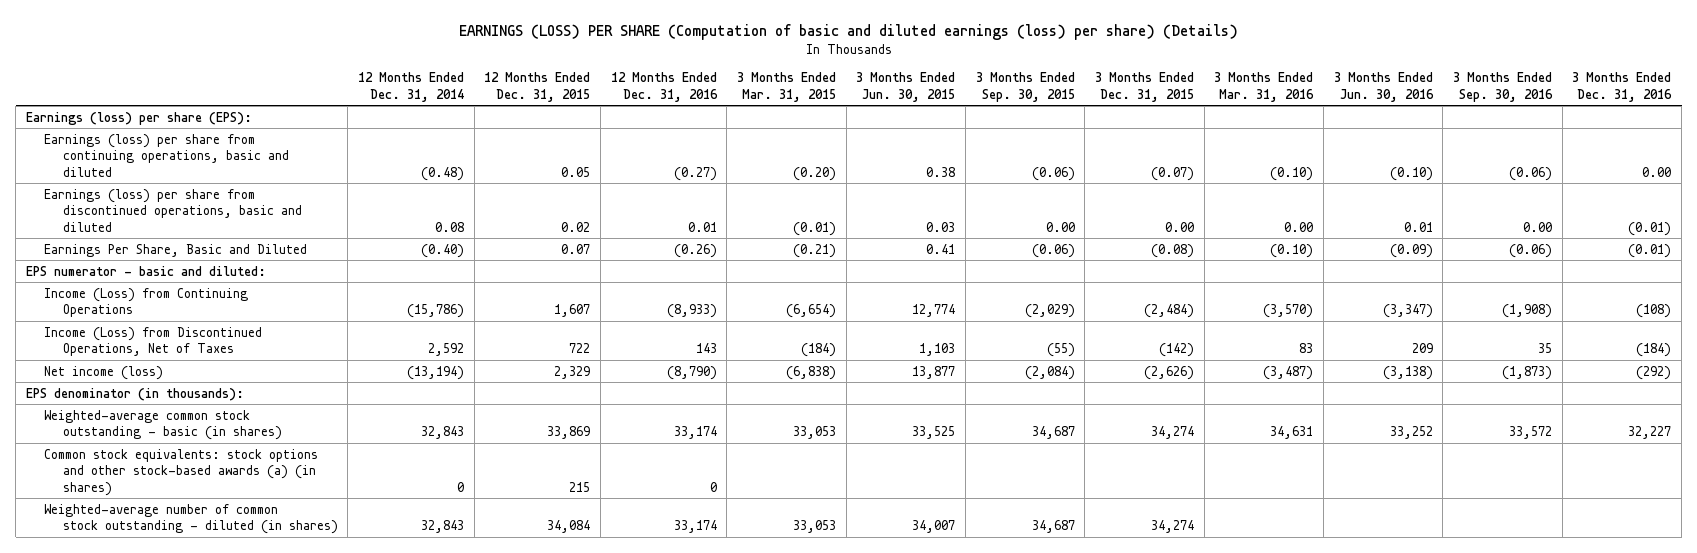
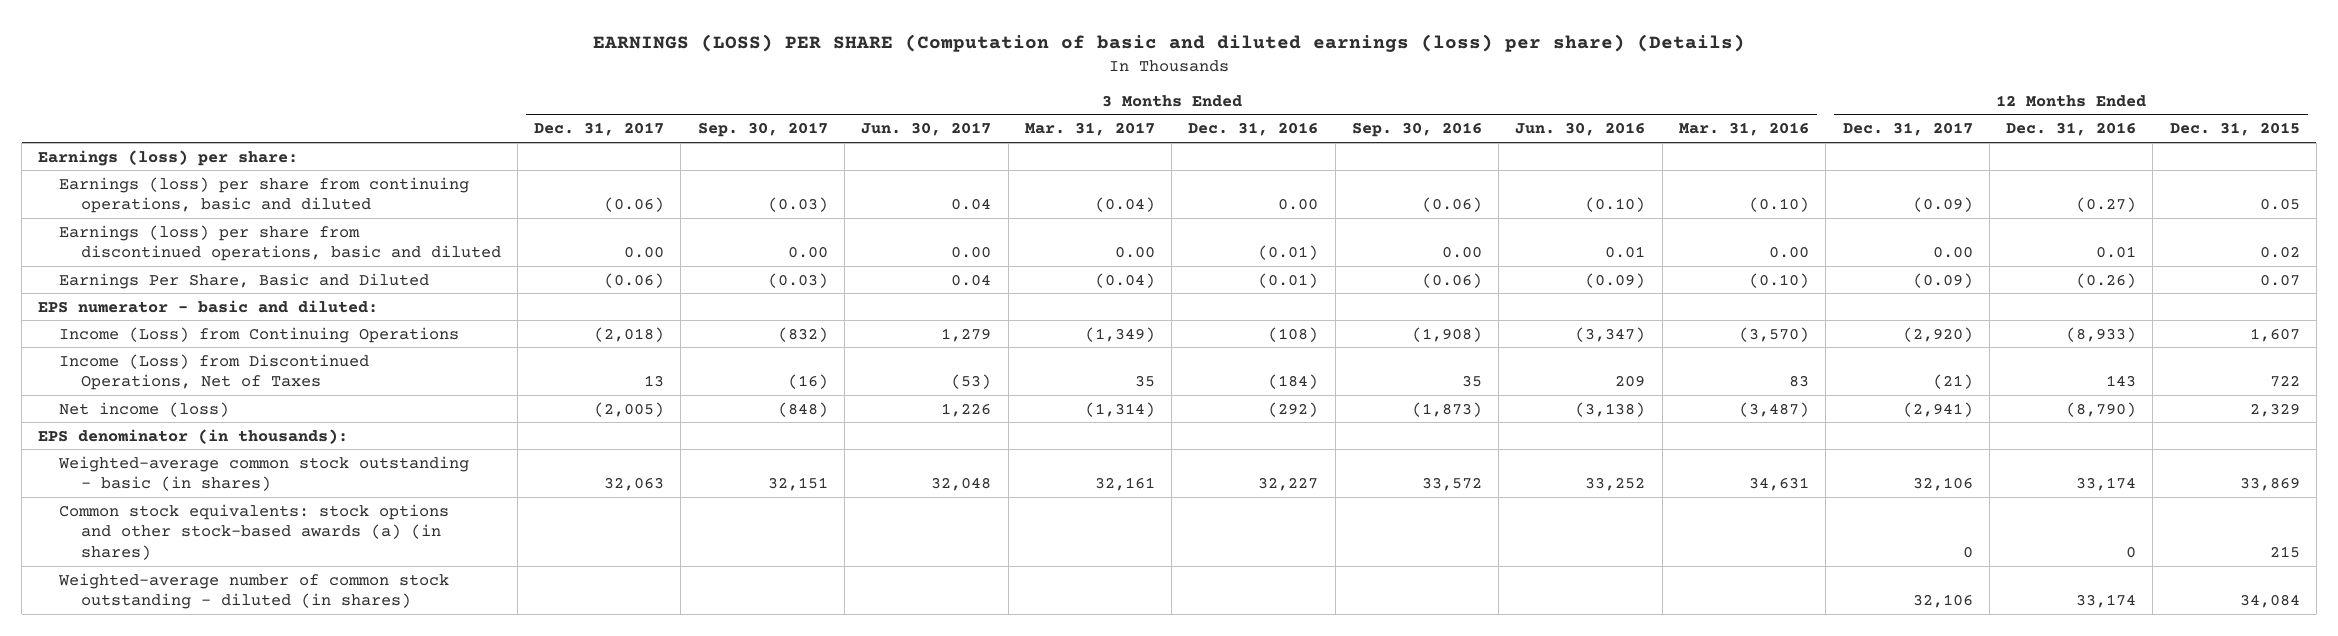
[358,72,465,102] 12 Months Ended Dec. 31, 2014 -> none
[737,72,837,102] 3 Months Ended Mar. 31, 2015 -> none
[856,72,956,102] 3 Months Ended Jun. 30, 2015 -> none
[975,72,1075,102] 3 Months Ended Sep. 30, 2015 -> none
[1095,72,1195,102] 3 Months Ended Dec. 31, 2015 -> none
none -> [534,122,665,137] Dec. 31, 2017
none -> [697,122,828,138] Sep. 30, 2017
none -> [861,122,992,137] Jun. 30, 2017
none -> [1024,122,1155,137] Mar. 31, 2017
none -> [1842,122,1973,137] Dec. 31, 2017
[25,111,252,125] Earnings (loss) per share (EPS): -> [38,149,299,166] Earnings (loss) per share:

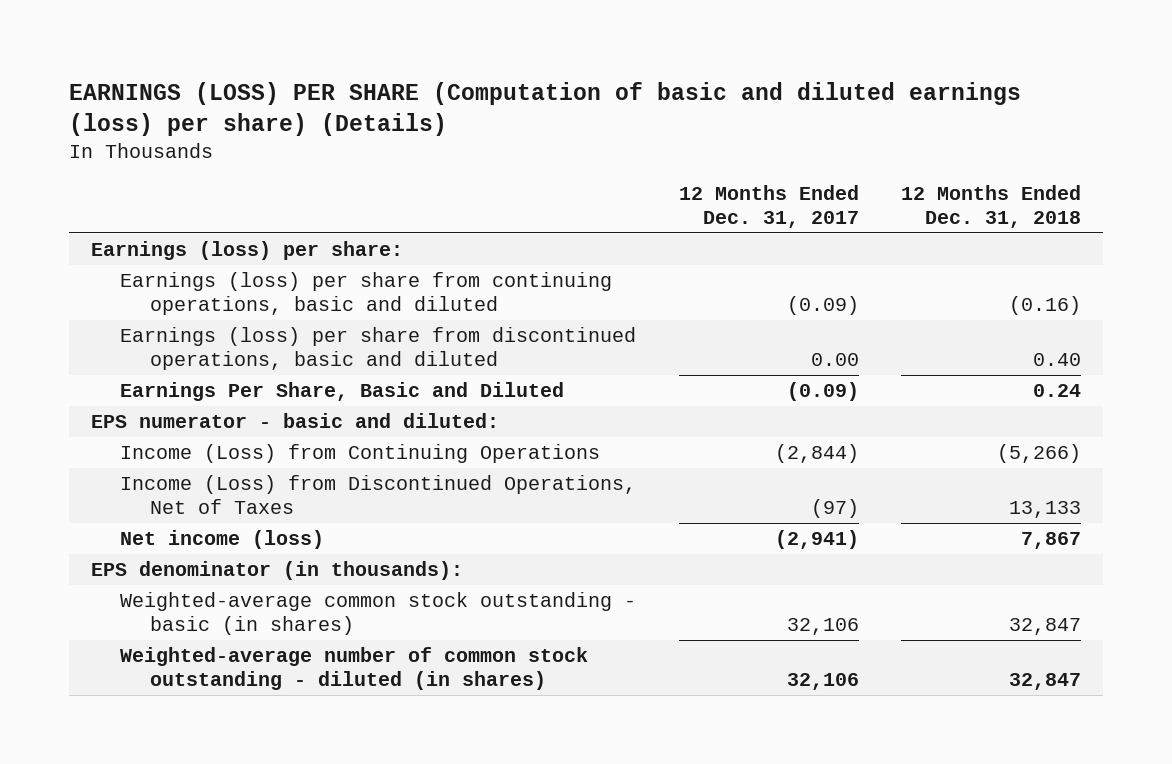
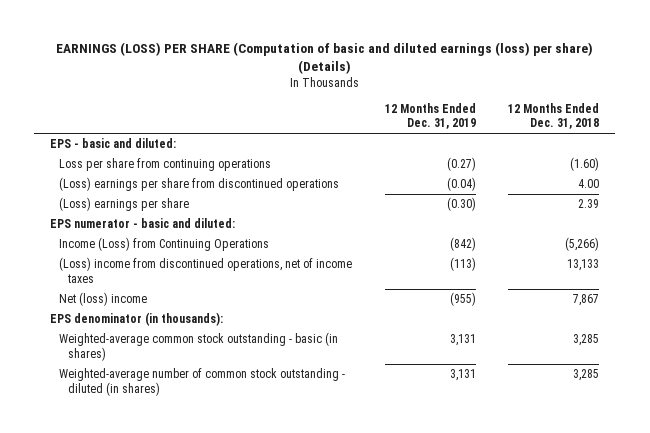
[678,184,859,229] 12 Months Ended Dec. 31, 2017 -> none
none -> [384,102,476,130] 12 Months Ended Dec. 31, 2019
[90,240,403,260] Earnings (loss) per share: -> none
none -> [50,138,177,149] EPS - basic and diluted:
[120,271,613,316] Earnings (loss) per share from continuing operations, basic and diluted -> [59,158,272,172] Loss per share from continuing operations
[1009,296,1082,316] (0.16) -> [570,157,600,172] (1.60)
[120,326,637,371] Earnings (loss) per share from discontinued operations, basic and diluted -> [59,177,340,192] (Loss) earnings per share from discontinued operations
[1033,353,1082,367] 0.40 -> [578,179,600,189] 4.00
[120,381,565,401] Earnings Per Share, Basic and Diluted -> [59,197,190,212] (Loss) earnings per share
[1033,383,1082,397] 0.24 -> [578,199,600,209] 2.39
[120,474,637,515] Income (Loss) from Discontinued Operations, Net of Taxes -> [59,257,353,283] (Loss) income from discontinued operations, net of income taxes
[120,529,325,549] Net income (loss) -> [59,292,148,307] Net (loss) income
[1009,618,1082,636] 32,847 -> [573,334,600,347] 3,285
[1009,673,1082,691] 32,847 -> [573,369,600,382] 3,285

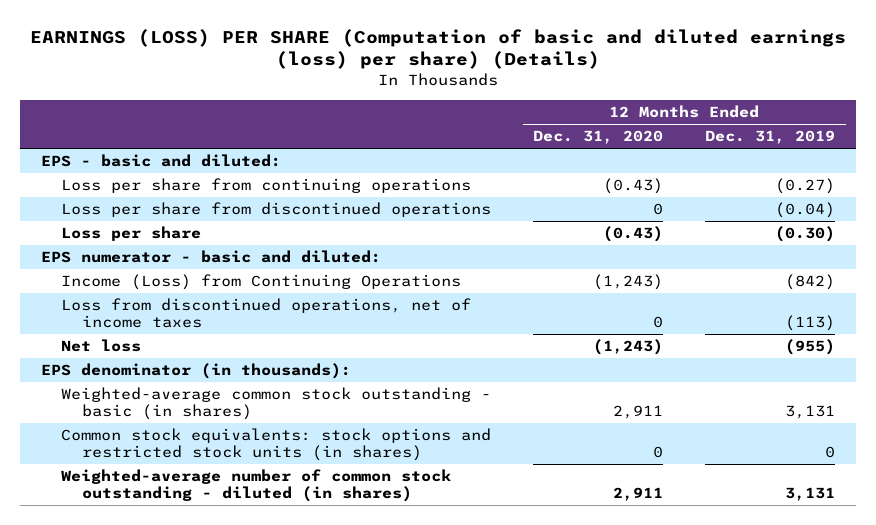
[508,102,600,130] 12 Months Ended Dec. 31, 2018 -> none
none -> [533,130,664,145] Dec. 31, 2020
[59,177,340,192] (Loss) earnings per share from discontinued operations -> [61,202,492,218] Loss per share from discontinued operations
[59,197,190,212] (Loss) earnings per share -> [61,226,202,242] Loss per share
[59,257,353,283] (Loss) income from discontinued operations, net of income taxes -> [61,298,472,329] Loss from discontinued operations, net of income taxes
[59,292,148,307] Net (loss) income -> [61,339,142,353] Net loss
none -> [61,428,492,462] Common stock equivalents: stock options and restricted stock units (in shares)

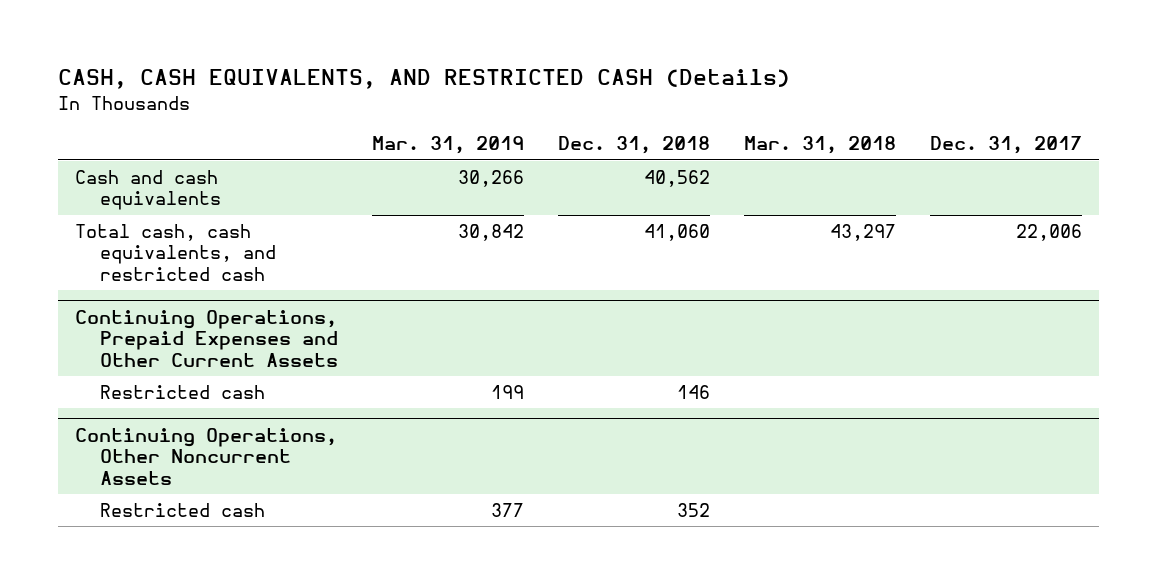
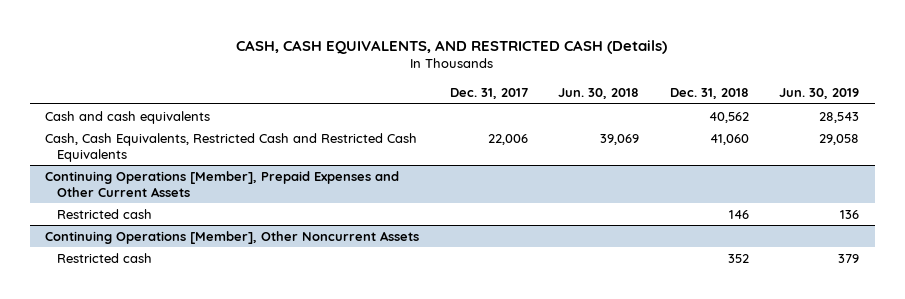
[372,136,525,155] Mar. 31, 2019 -> none
[743,136,896,155] Mar. 31, 2018 -> none
none -> [558,88,640,100] Jun. 30, 2018
none -> [779,88,860,100] Jun. 30, 2019
[74,223,277,281] Total cash, cash equivalents, and restricted cash -> [45,132,418,162] Cash, Cash Equivalents, Restricted Cash and Restricted Cash Equivalents
[74,309,339,367] Continuing Operations, Prepaid Expenses and Other Current Assets -> [45,170,400,197] Continuing Operations [Member], Prepaid Expenses and Other Current Assets
[74,427,337,485] Continuing Operations, Other Noncurrent Assets -> [45,230,420,244] Continuing Operations [Member], Other Noncurrent Assets

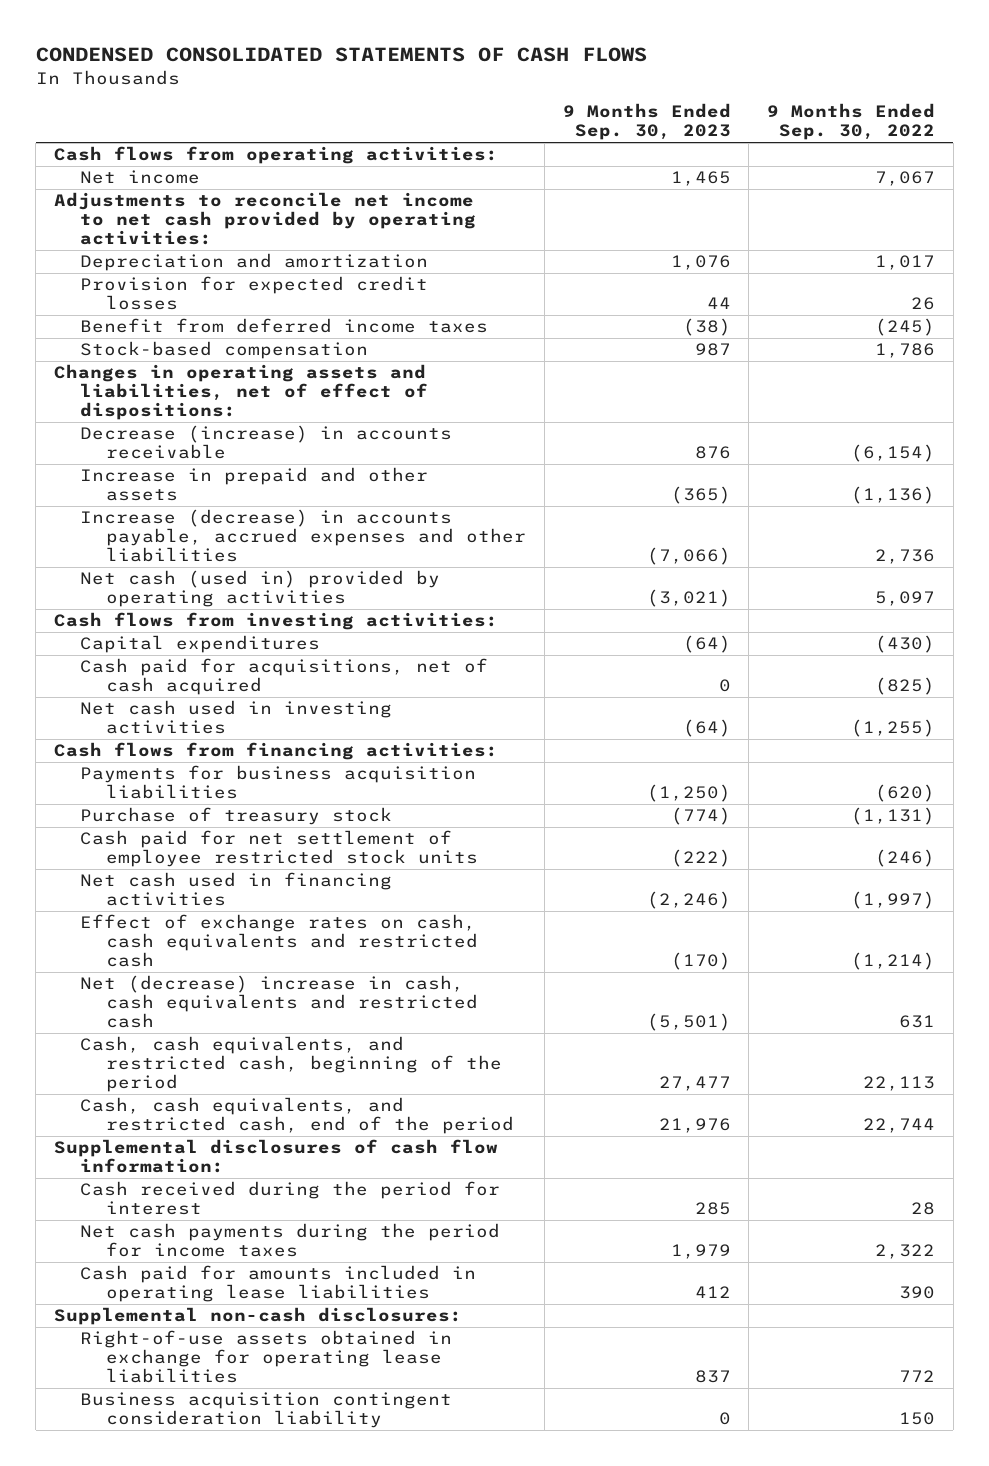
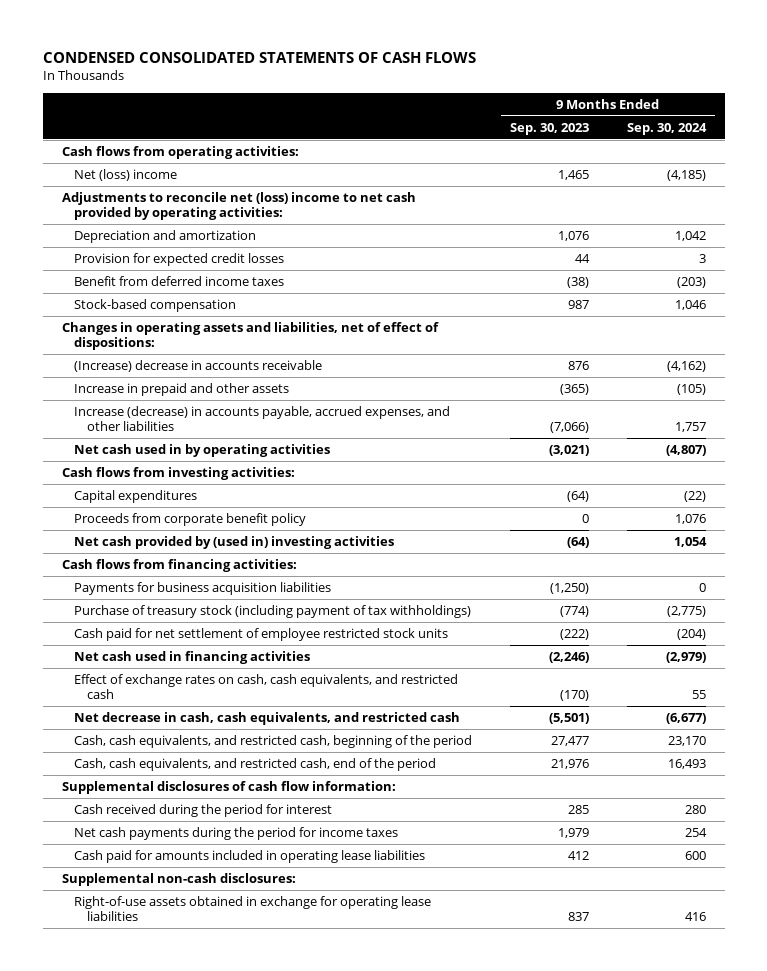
[767,103,936,141] 9 Months Ended Sep. 30, 2022 -> none
none -> [626,122,707,135] Sep. 30, 2024
[80,170,201,185] Net income -> [74,168,178,181] Net (loss) income
[53,192,477,246] Adjustments to reconcile net income to net cash provided by operating activities: -> [61,191,416,220] Adjustments to reconcile net (loss) income to net cash provided by operating activities:
[80,425,453,460] Decrease (increase) in accounts receivable -> [74,359,323,372] (Increase) decrease in accounts receivable
[80,509,527,563] Increase (decrease) in accounts payable, accrued expenses and other liabilities -> [74,405,451,431] Increase (decrease) in accounts payable, accrued expenses, and other liabilities
[80,570,441,608] Net cash (used in) provided by operating activities -> [74,443,331,457] Net cash used in by operating activities
[80,658,489,696] Cash paid for acquisitions, net of cash acquired -> none
none -> [74,512,307,526] Proceeds from corporate benefit policy
[80,700,393,735] Net cash used in investing activities -> [74,535,395,549] Net cash provided by (used in) investing activities
[80,807,393,826] Purchase of treasury stock -> [74,604,472,618] Purchase of treasury stock (including payment of tax withholdings)
[80,914,479,968] Effect of exchange rates on cash, cash equivalents and restricted cash -> [74,673,459,699] Effect of exchange rates on cash, cash equivalents, and restricted cash
[80,975,479,1029] Net (decrease) increase in cash, cash equivalents and restricted cash -> [74,711,461,725] Net decrease in cash, cash equivalents, and restricted cash
[80,1392,453,1429] Business acquisition contingent consideration liability -> none

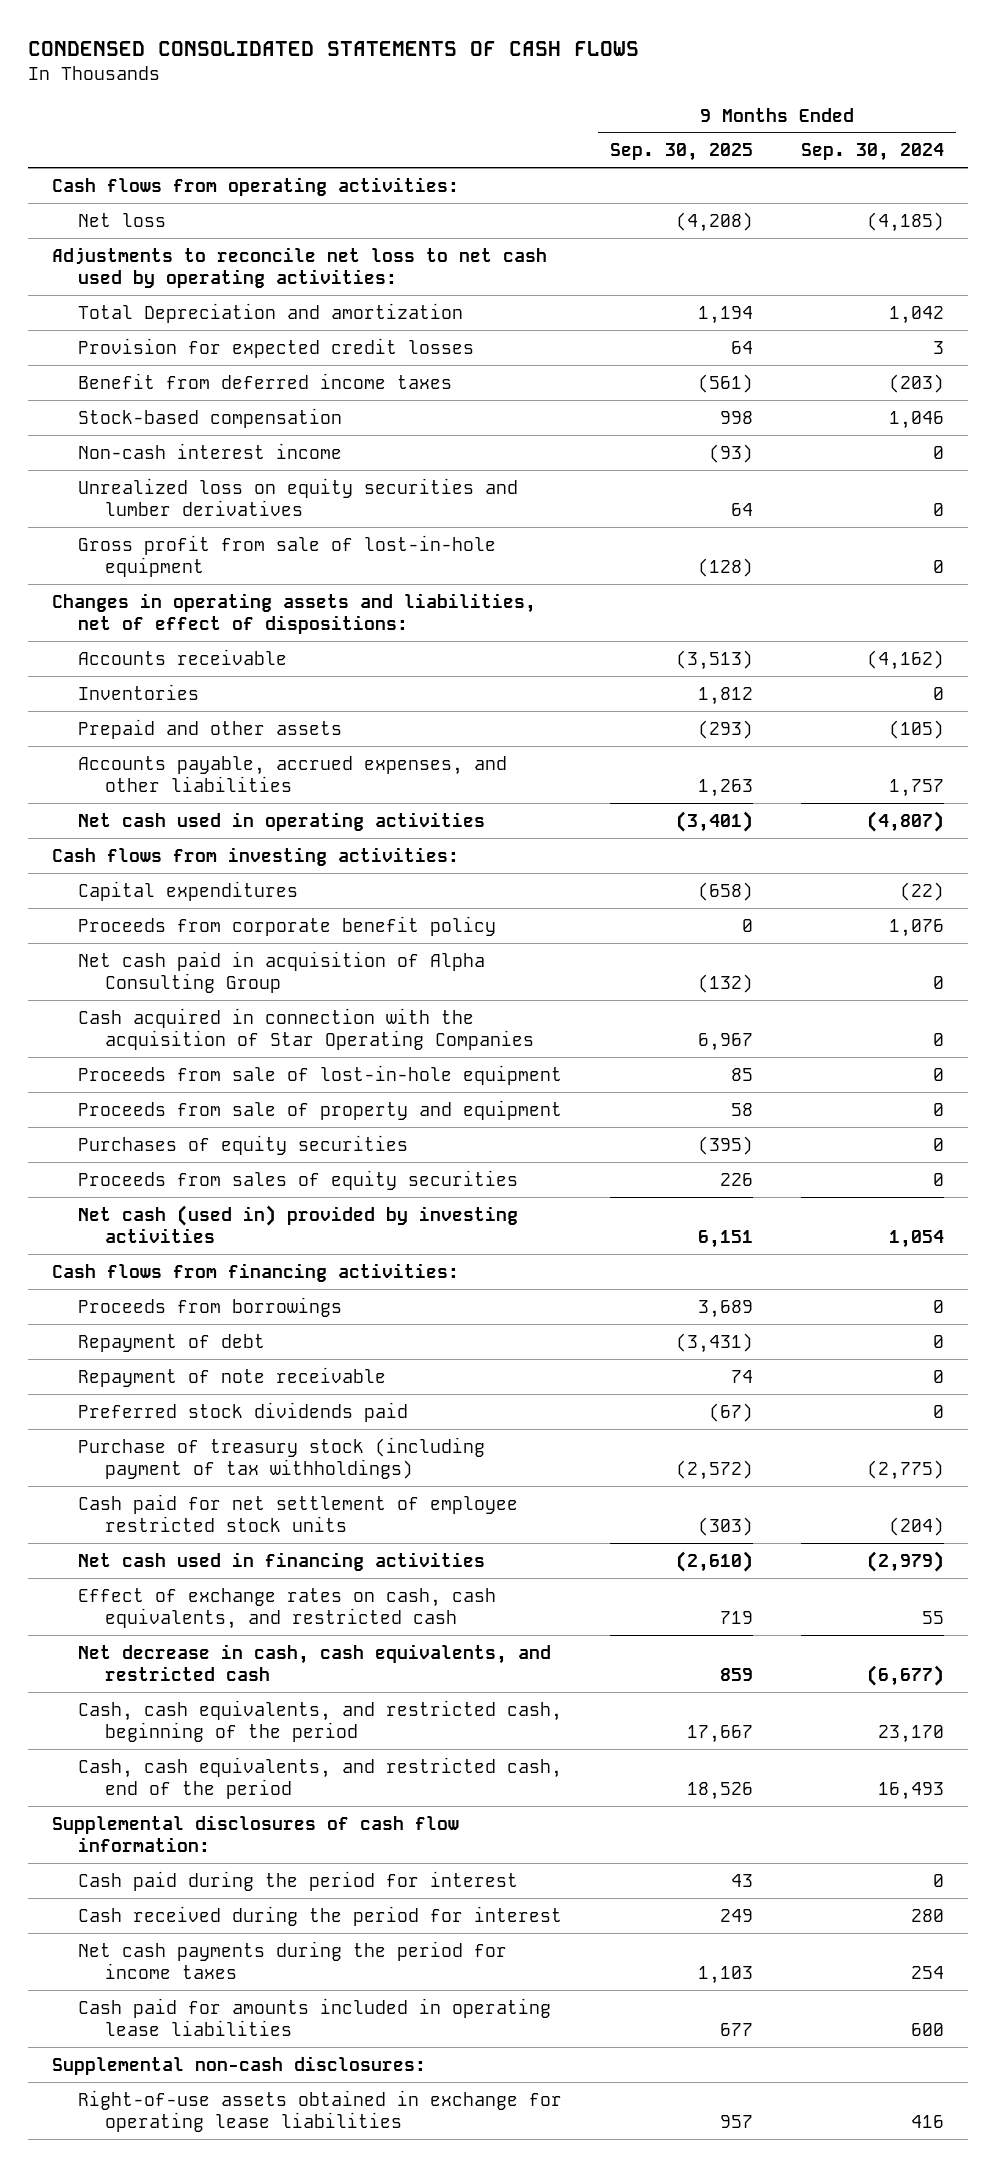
[509,122,589,135] Sep. 30, 2023 -> none
none -> [610,143,754,162] Sep. 30, 2025
[74,168,178,181] Net (loss) income -> [78,212,167,227] Net loss
[61,191,416,220] Adjustments to reconcile net (loss) income to net cash provided by operating activities: -> [51,246,547,288] Adjustments to reconcile net loss to net cash used by operating activities:
[74,229,257,243] Depreciation and amortization -> [78,302,464,323] Total Depreciation and amortization
none -> [78,442,343,459] Non-cash interest income
none -> [78,477,519,516] Unrealized loss on equity securities and lumber derivatives
none -> [78,534,497,577] Gross profit from sale of lost-in-hole equipment
[74,359,323,372] (Increase) decrease in accounts receivable -> [78,648,288,665] Accounts receivable
none -> [78,683,200,700] Inventories
[74,382,290,396] Increase in prepaid and other assets -> [78,718,343,739] Prepaid and other assets
[74,405,451,431] Increase (decrease) in accounts payable, accrued expenses, and other liabilities -> [78,755,508,792] Accounts payable, accrued expenses, and other liabilities
[74,443,331,457] Net cash used in by operating activities -> [78,811,486,831] Net cash used in operating activities
none -> [78,950,486,993] Net cash paid in acquisition of Alpha Consulting Group
none -> [78,1007,535,1050] Cash acquired in connection with the acquisition of Star Operating Companies
none -> [78,1064,563,1085] Proceeds from sale of lost-in-hole equipment
none -> [78,1099,563,1120] Proceeds from sale of property and equipment
none -> [78,1134,409,1155] Purchases of equity securities
none -> [78,1169,519,1190] Proceeds from sales of equity securities
[74,535,395,549] Net cash provided by (used in) investing activities -> [78,1204,519,1243] Net cash (used in) provided by investing activities
[74,581,332,595] Payments for business acquisition liabilities -> none
none -> [78,1296,343,1317] Proceeds from borrowings
none -> [78,1333,266,1352] Repayment of debt
none -> [78,1366,387,1387] Repayment of note receivable
none -> [78,1401,409,1422] Preferred stock dividends paid
none -> [78,1870,519,1891] Cash paid during the period for interest

